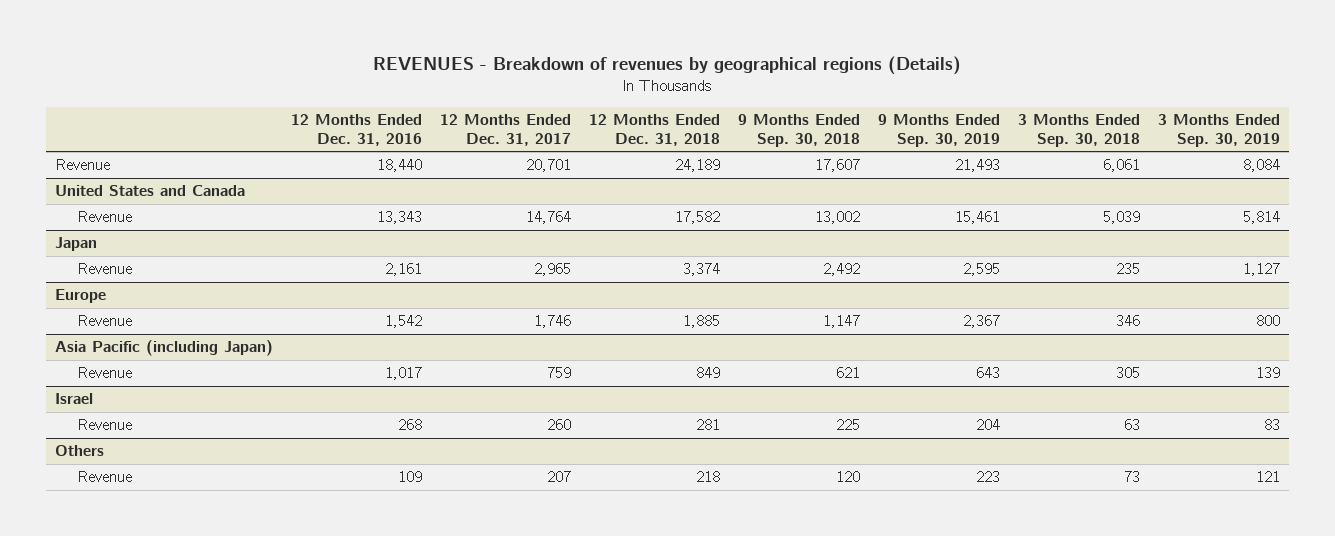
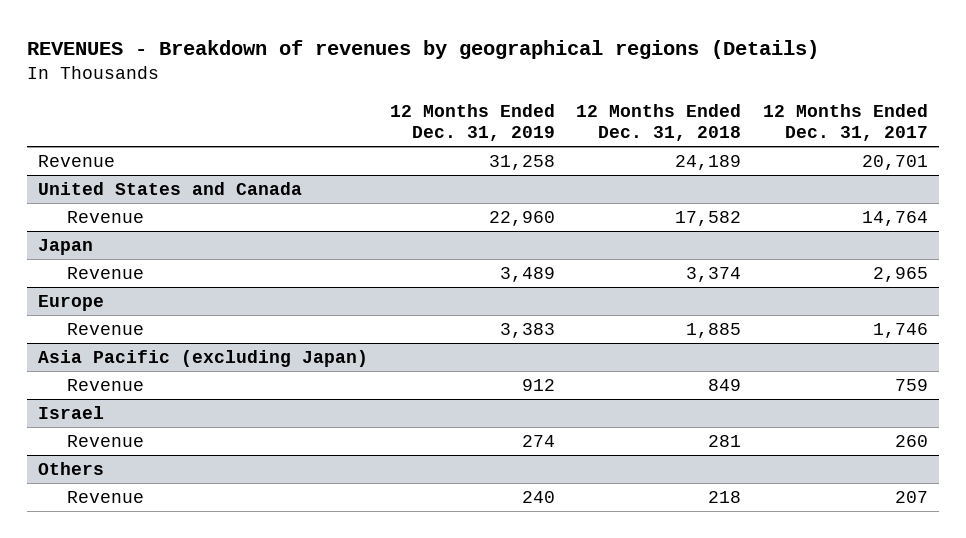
[290,113,422,146] 12 Months Ended Dec. 31, 2016 -> none
[737,113,860,147] 9 Months Ended Sep. 30, 2018 -> none
[877,113,1000,147] 9 Months Ended Sep. 30, 2019 -> none
[1017,113,1140,147] 3 Months Ended Sep. 30, 2018 -> none
[1157,113,1280,147] 3 Months Ended Sep. 30, 2019 -> none
none -> [389,104,555,142] 12 Months Ended Dec. 31, 2019
[54,340,273,357] Asia Pacific (including Japan) -> [38,349,369,367] Asia Pacific (excluding Japan)

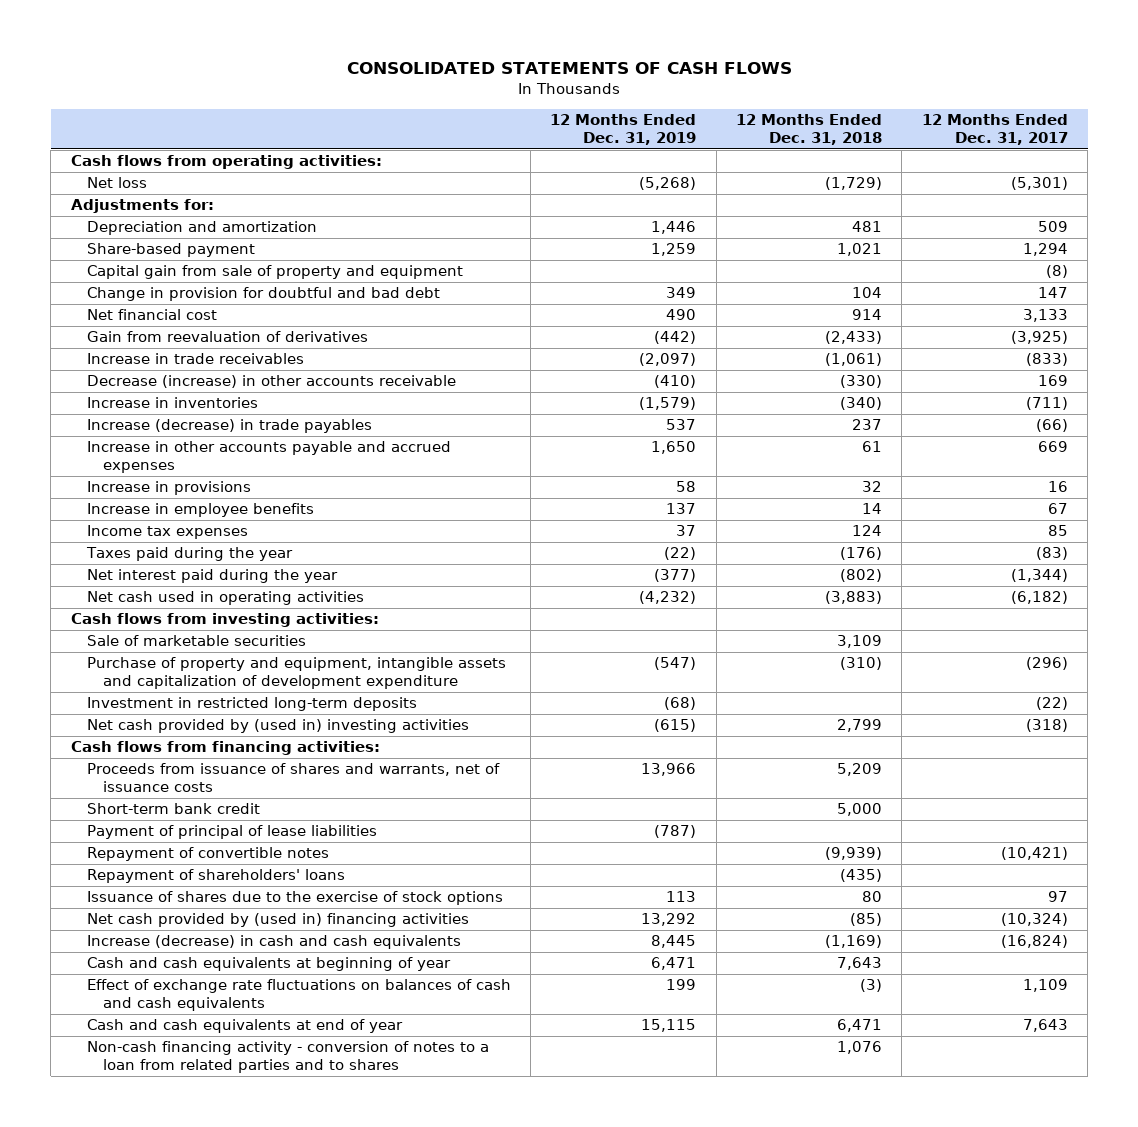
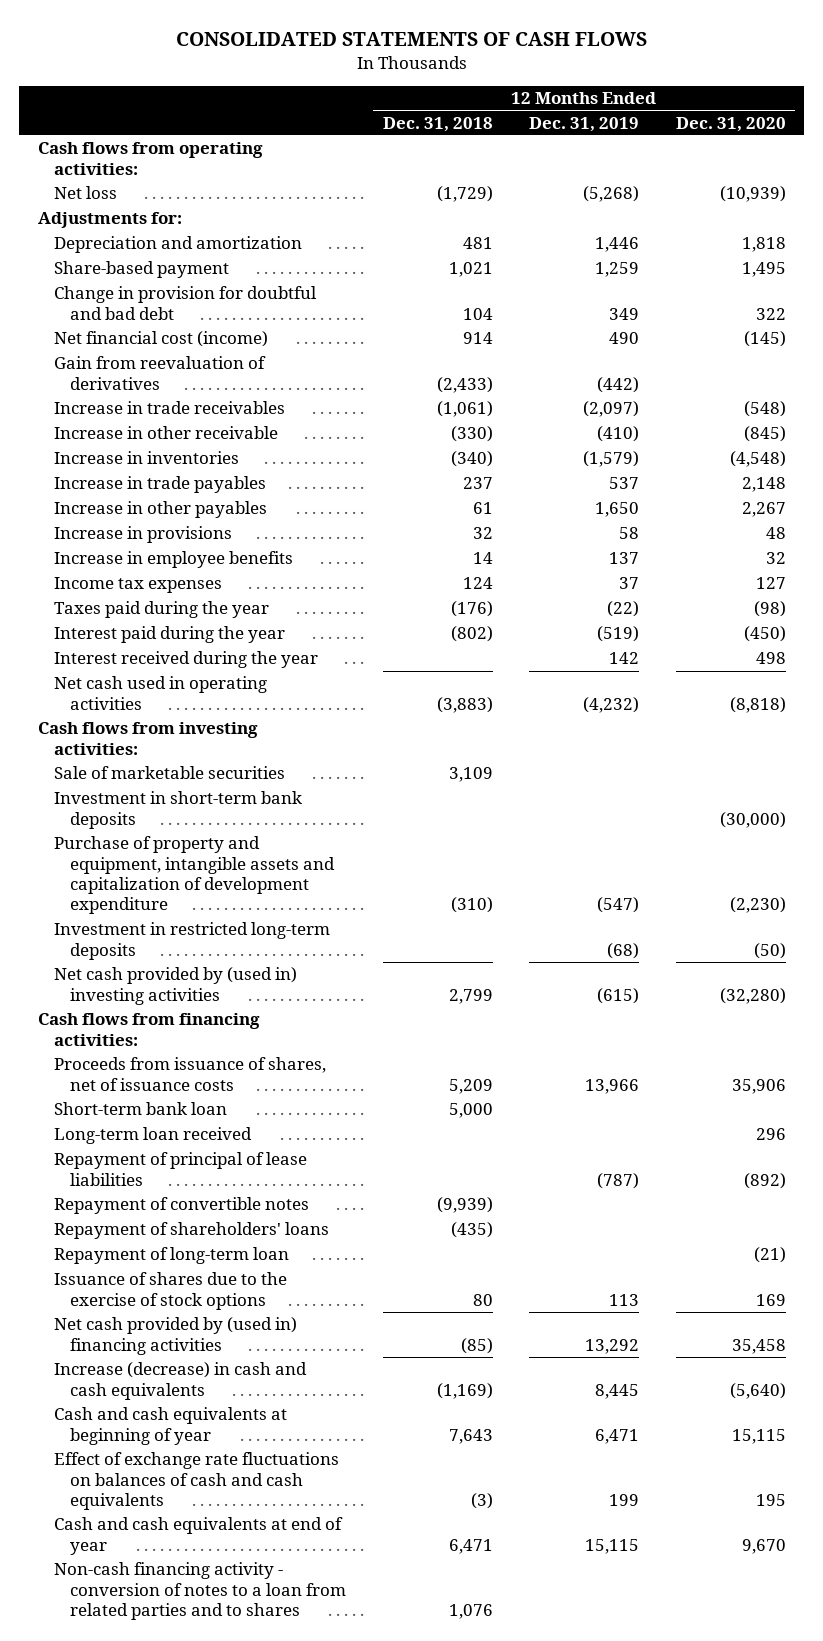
[921,113,1068,146] 12 Months Ended Dec. 31, 2017 -> none
none -> [675,116,786,132] Dec. 31, 2020
[86,265,463,280] Capital gain from sale of property and equipment -> none
[86,309,217,321] Net financial cost -> [53,331,268,348] Net financial cost (income)
[86,375,456,389] Decrease (increase) in other accounts receivable -> [53,426,278,440] Increase in other receivable
[86,419,372,434] Increase (decrease) in trade payables -> [53,476,266,494] Increase in trade payables
[86,441,451,474] Increase in other accounts payable and accrued expenses -> [53,501,267,519] Increase in other payables
[86,569,338,584] Net interest paid during the year -> [53,626,285,644] Interest paid during the year
[654,569,697,583] (377) -> [597,626,640,643] (519)
none -> [53,651,318,669] Interest received during the year
none -> [53,791,302,829] Investment in short-term bank deposits
[86,763,500,793] Proceeds from issuance of shares and warrants, net of issuance costs -> [53,1057,326,1091] Proceeds from issuance of shares, net of issuance costs
[86,803,260,815] Short-term bank credit -> [53,1102,227,1116] Short-term bank loan
none -> [53,1127,252,1145] Long-term loan received
[86,825,377,840] Payment of principal of lease liabilities -> [53,1152,307,1186] Repayment of principal of lease liabilities
none -> [53,1247,289,1265] Repayment of long-term loan

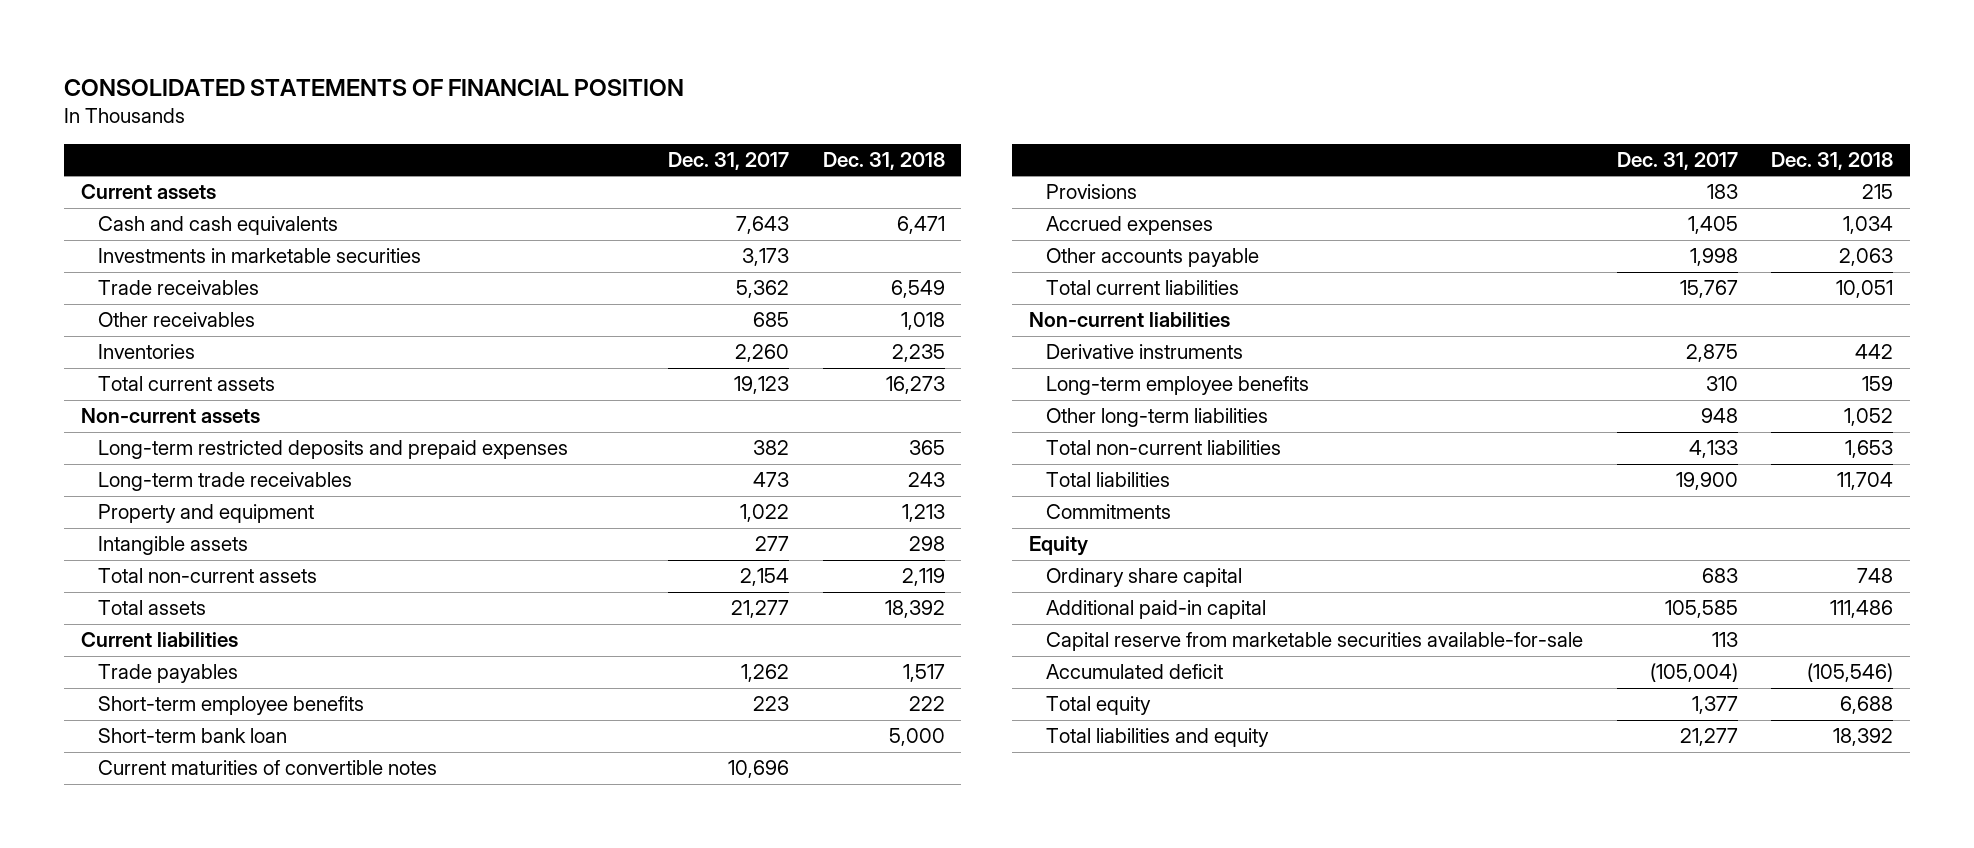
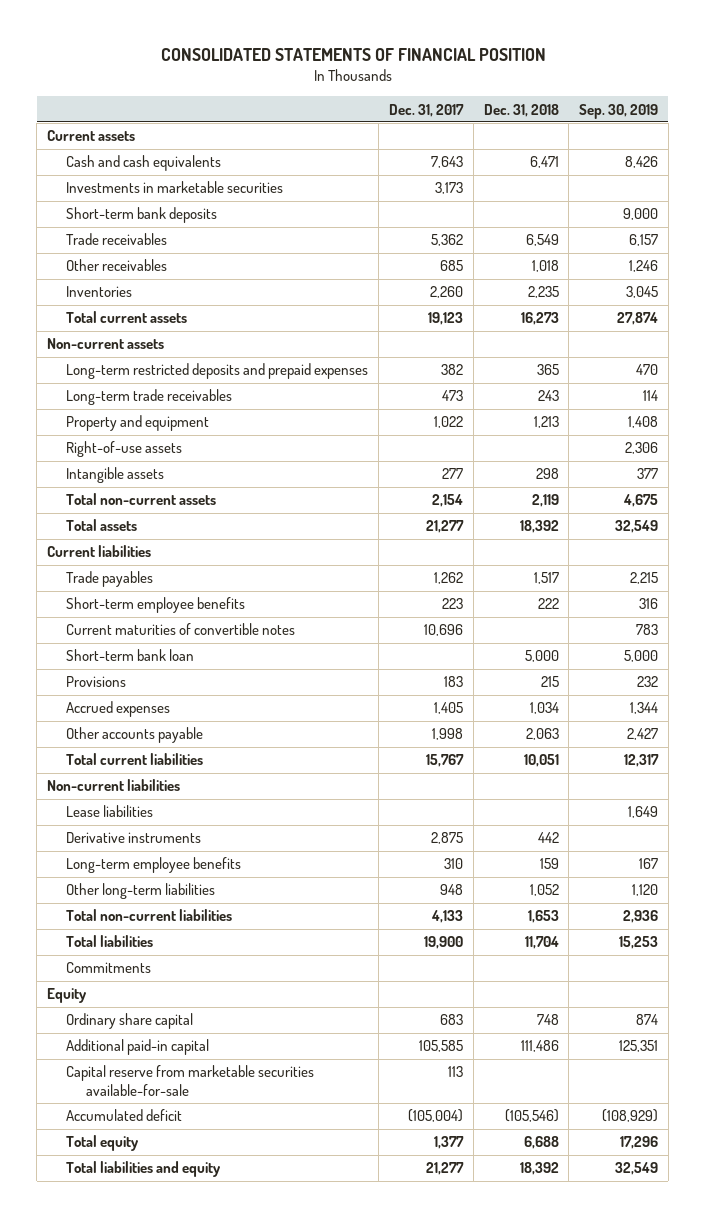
none -> [579,103,659,119] Sep. 30, 2019
none -> [66,207,218,224] Short-term bank deposits
none -> [66,441,183,458] Right-of-use assets
[97,728,287,744] Short-term bank loan -> [66,649,195,662] Short-term bank loan
none -> [66,805,154,818] Lease liabilities

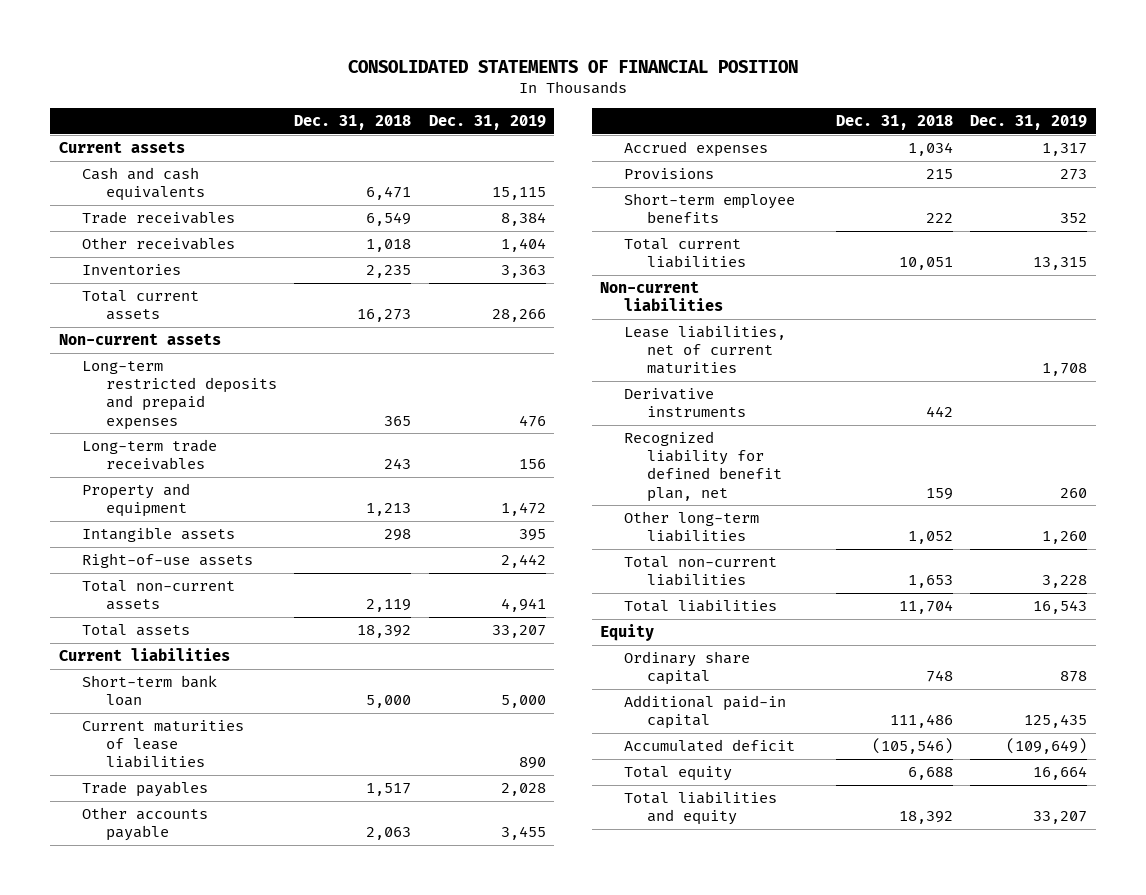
[389,103,465,117] Dec. 31, 2017 -> none
[579,103,659,119] Sep. 30, 2019 -> none
none -> [428,115,546,131] Dec. 31, 2019
[66,181,284,194] Investments in marketable securities -> none
[66,207,218,224] Short-term bank deposits -> none
[66,441,183,458] Right-of-use assets -> [82,553,254,569] Right-of-use assets
[66,623,296,636] Current maturities of convertible notes -> none
none -> [82,720,245,769] Current maturities of lease liabilities
[66,571,154,588] Trade payables -> [82,781,209,798] Trade payables
[66,701,171,718] Accrued expenses -> [623,141,768,158] Accrued expenses
[66,676,127,688] Provisions -> [623,168,714,180] Provisions
[66,597,246,614] Short-term employee benefits -> [623,193,795,224] Short-term employee benefits
[66,805,154,818] Lease liabilities -> none
none -> [623,325,786,375] Lease liabilities, net of current maturities
[66,857,242,874] Long-term employee benefits -> [623,431,783,502] Recognized liability for defined benefit plan, net
[66,962,152,974] Commitments -> none
[66,1065,315,1097] Capital reserve from marketable securities available-for-sale -> none

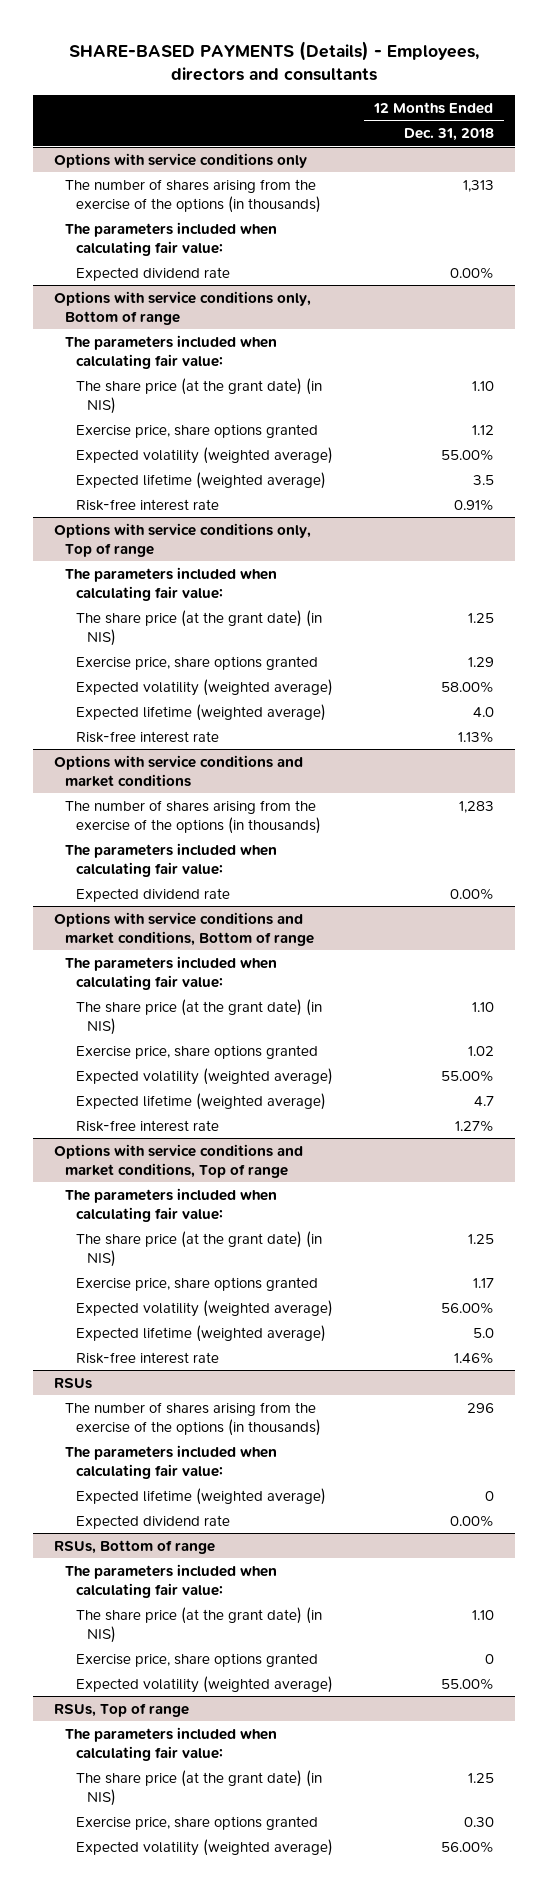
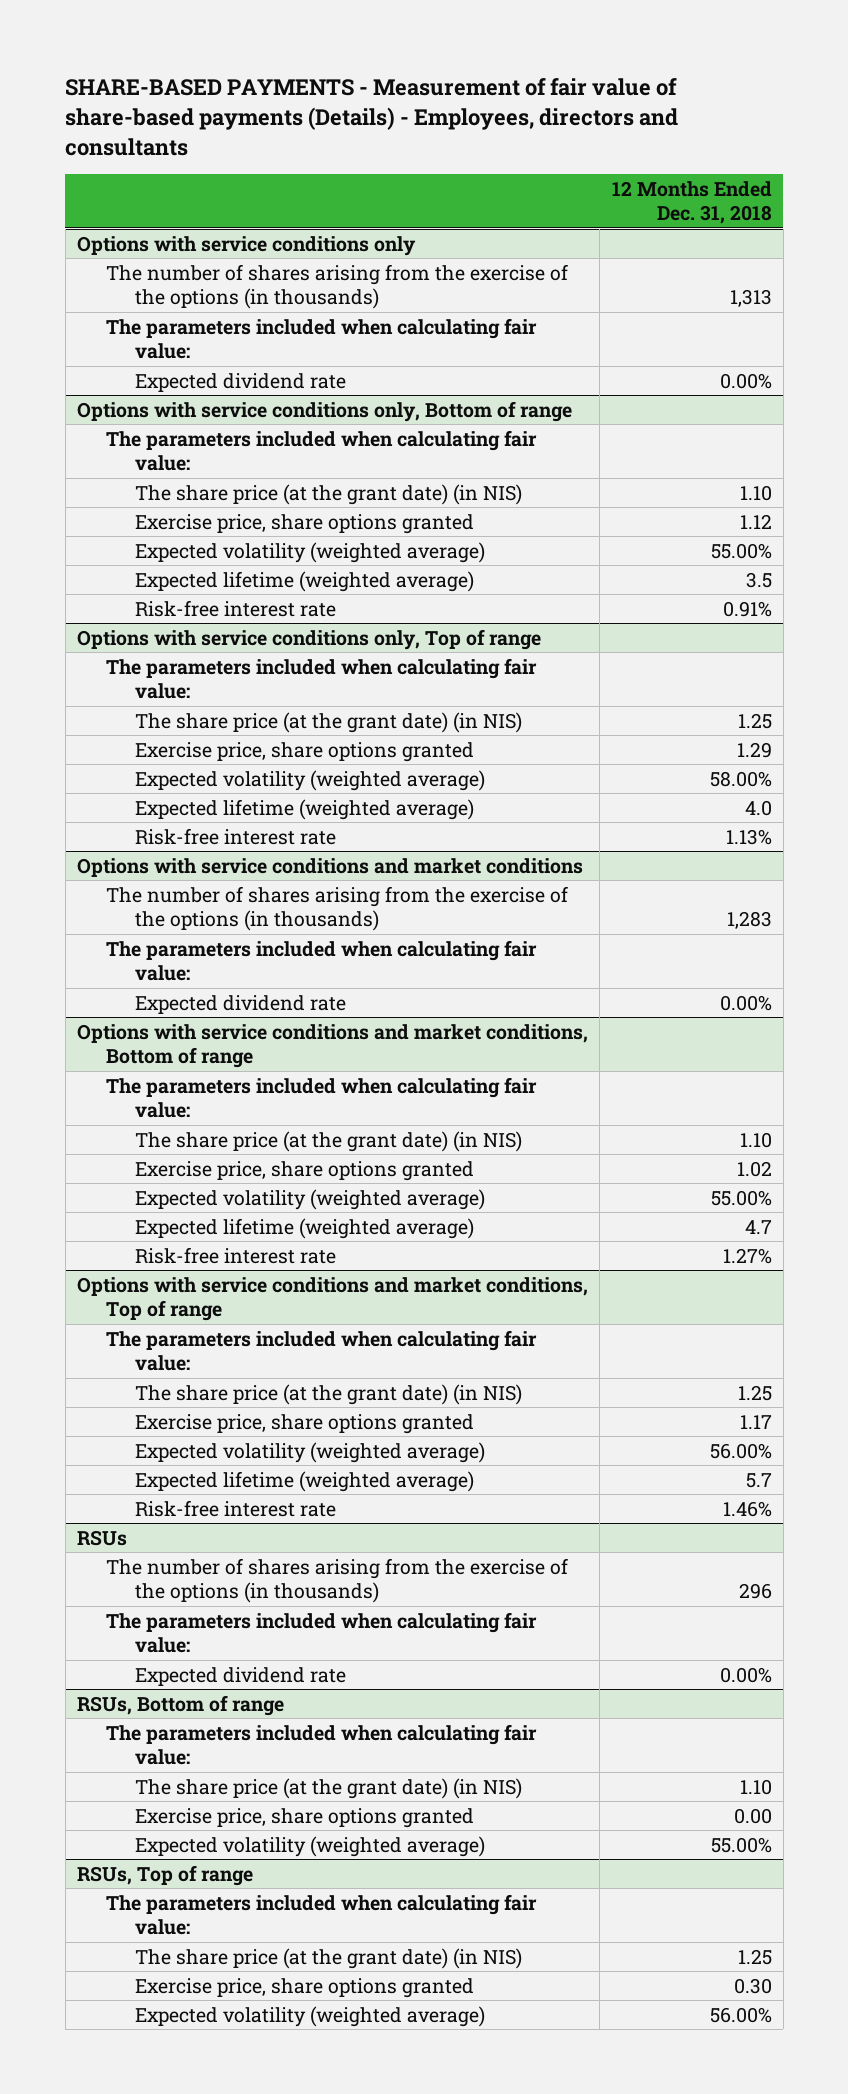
[68,40,479,82] SHARE-BASED PAYMENTS (Details) - Employees, directors and consultants -> [65,77,679,156] SHARE-BASED PAYMENTS - Measurement of fair value of share-based payments (Details) - Employees, directors and consultants
[472,1327,494,1338] 5.0 -> [745,1472,772,1488] 5.7
[75,1487,326,1505] Expected lifetime (weighted average) -> none
[484,1653,494,1664] 0 -> [733,1807,772,1824] 0.00

